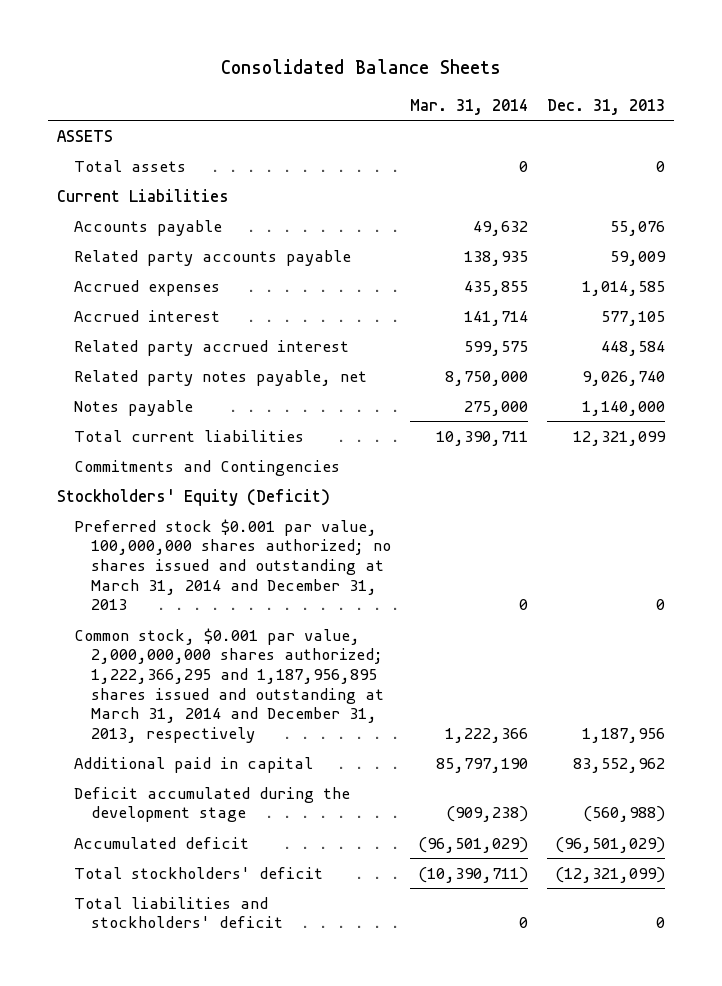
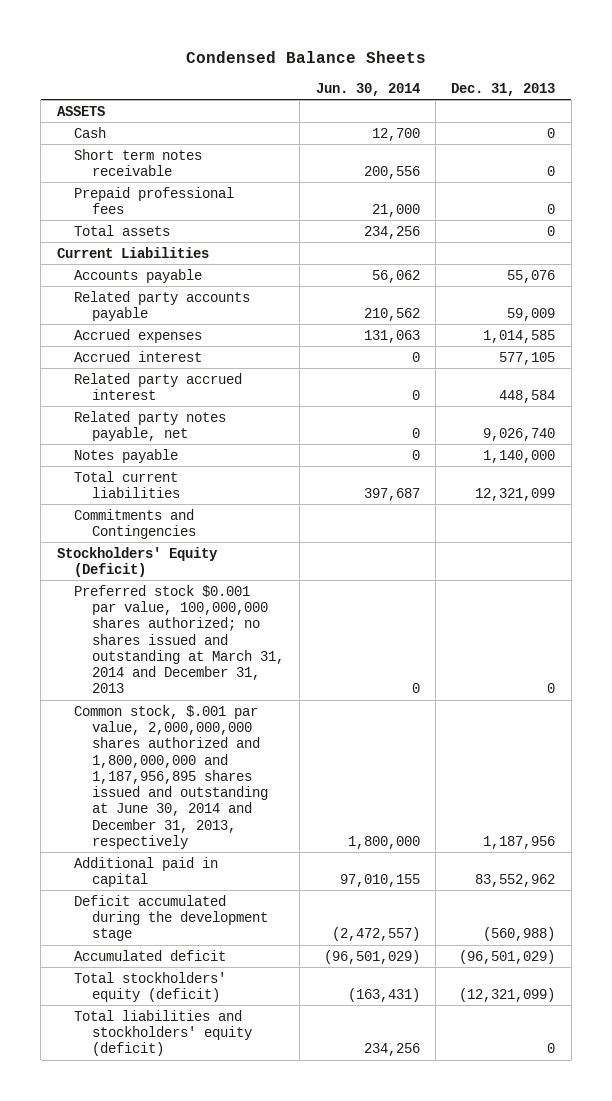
[221,58,502,74] Consolidated Balance Sheets -> [186,50,427,63] Condensed Balance Sheets
[409,98,528,115] Mar. 31, 2014 -> none
none -> [315,82,420,96] Jun. 30, 2014
none -> [74,126,107,138] Cash
none -> [74,148,203,177] Short term notes receivable
none -> [74,186,235,215] Prepaid professional fees
[74,627,385,744] Common stock, $0.001 par value, 2,000,000,000 shares authorized; 1,222,366,295 and 1,187,956,895 shares issued and outstanding at March 31, 2014 and December 31, 2013, respectively -> [74,704,268,849] Common stock, $.001 par value, 2,000,000,000 shares authorized and 1,800,000,000 and 1,187,956,895 shares issued and outstanding at June 30, 2014 and December 31, 2013, respectively
[74,866,324,879] Total stockholders' deficit -> [74,971,227,1003] Total stockholders' equity (deficit)
[74,896,284,929] Total liabilities and stockholders' deficit -> [74,1009,252,1057] Total liabilities and stockholders' equity (deficit)

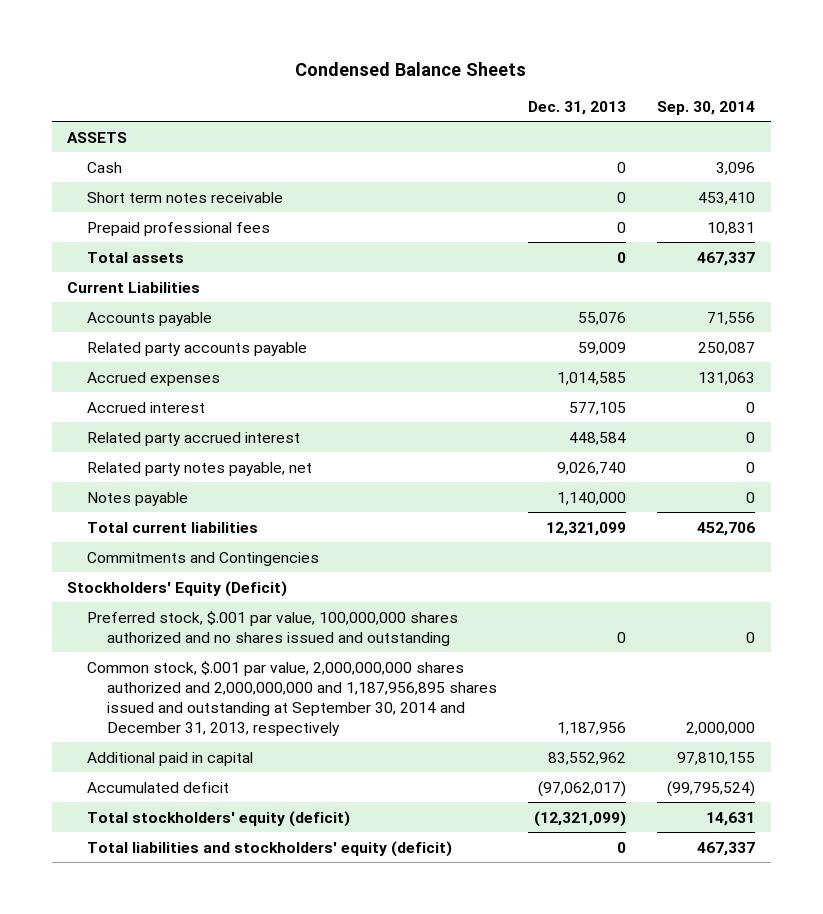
[315,82,420,96] Jun. 30, 2014 -> none
none -> [657,100,756,115] Sep. 30, 2014
[74,584,284,694] Preferred stock $0.001 par value, 100,000,000 shares authorized; no shares issued and outstanding at March 31, 2014 and December 31, 2013 -> [87,610,459,646] Preferred stock, $.001 par value, 100,000,000 shares authorized and no shares issued and outstanding
[74,704,268,849] Common stock, $.001 par value, 2,000,000,000 shares authorized and 1,800,000,000 and 1,187,956,895 shares issued and outstanding at June 30, 2014 and December 31, 2013, respectively -> [87,660,498,736] Common stock, $.001 par value, 2,000,000,000 shares authorized and 2,000,000,000 and 1,187,956,895 shares issued and outstanding at September 30, 2014 and December 31, 2013, respectively
[74,894,268,942] Deficit accumulated during the development stage -> none
[459,949,556,964] (96,501,029) -> [538,780,627,797] (97,062,017)

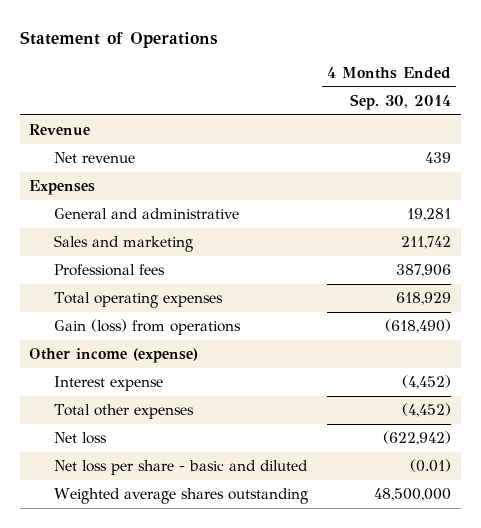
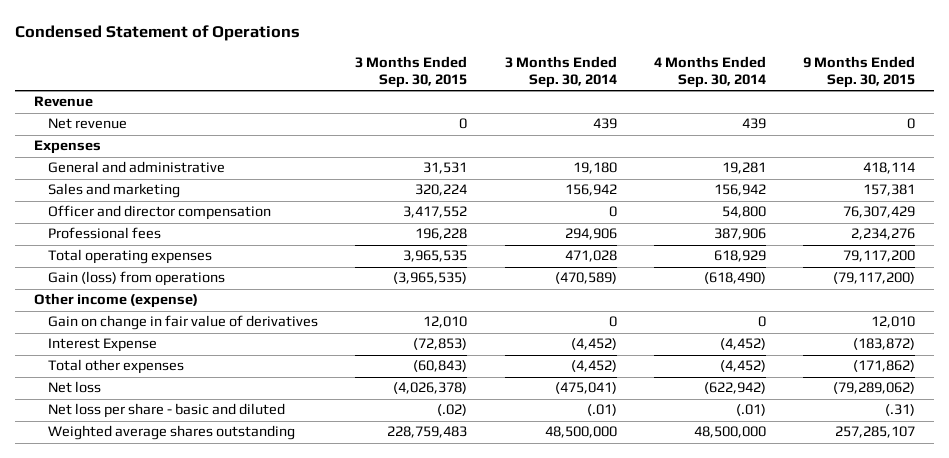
[19,30,218,48] Statement of Operations -> [14,24,300,41] Condensed Statement of Operations
none -> [355,55,468,89] 3 Months Ended Sep. 30, 2015
none -> [504,55,617,89] 3 Months Ended Sep. 30, 2014
none -> [803,55,916,89] 9 Months Ended Sep. 30, 2015
[401,236,452,250] 211,742 -> [713,184,766,197] 156,942
none -> [47,205,271,221] Officer and director compensation
none -> [47,315,318,331] Gain on change in fair value of derivatives
[53,376,163,392] Interest expense -> [47,338,157,353] Interest Expense
[410,459,452,473] (0.01) -> [735,404,766,417] (.01)

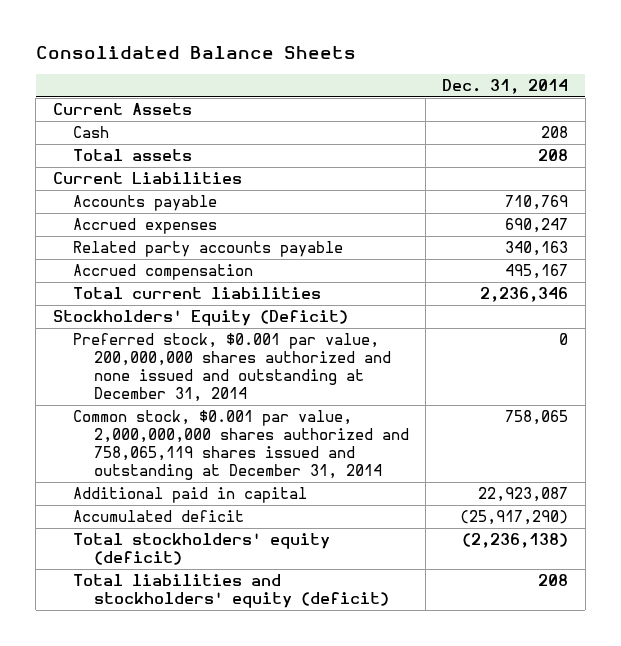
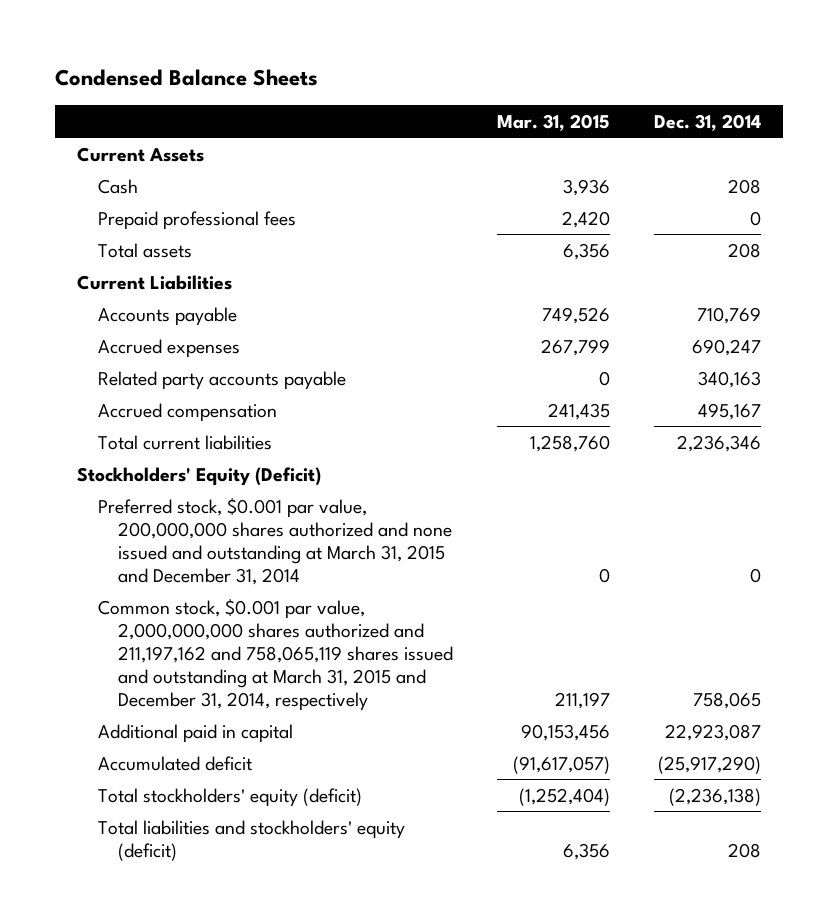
[35,46,356,60] Consolidated Balance Sheets -> [54,69,318,87] Condensed Balance Sheets
none -> [497,113,611,131] Mar. 31, 2015
none -> [97,210,296,230] Prepaid professional fees
[73,333,391,403] Preferred stock, $0.001 par value, 200,000,000 shares authorized and none issued and outstanding at December 31, 2014 -> [97,497,453,585] Preferred stock, $0.001 par value, 200,000,000 shares authorized and none issued and outstanding at March 31, 2015 and December 31, 2014
[73,410,409,481] Common stock, $0.001 par value, 2,000,000,000 shares authorized and 758,065,119 shares issued and outstanding at December 31, 2014 -> [97,598,454,711] Common stock, $0.001 par value, 2,000,000,000 shares authorized and 211,197,162 and 758,065,119 shares issued and outstanding at March 31, 2015 and December 31, 2014, respectively

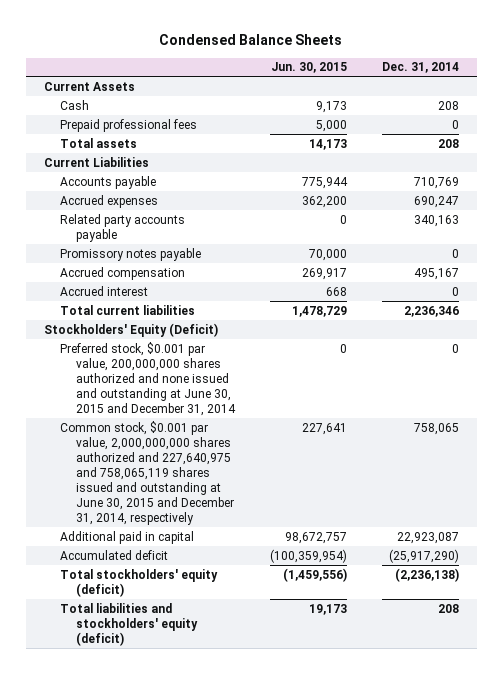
[497,113,611,131] Mar. 31, 2015 -> none
none -> [271,62,348,74] Jun. 30, 2015
none -> [60,247,202,261] Promissory notes payable
none -> [60,285,149,296] Accrued interest
[97,497,453,585] Preferred stock, $0.001 par value, 200,000,000 shares authorized and none issued and outstanding at March 31, 2015 and December 31, 2014 -> [60,341,237,416] Preferred stock, $0.001 par value, 200,000,000 shares authorized and none issued and outstanding at June 30, 2015 and December 31, 2014
[97,598,454,711] Common stock, $0.001 par value, 2,000,000,000 shares authorized and 211,197,162 and 758,065,119 shares issued and outstanding at March 31, 2015 and December 31, 2014, respectively -> [60,420,235,525] Common stock, $0.001 par value, 2,000,000,000 shares authorized and 227,640,975 and 758,065,119 shares issued and outstanding at June 30, 2015 and December 31, 2014, respectively

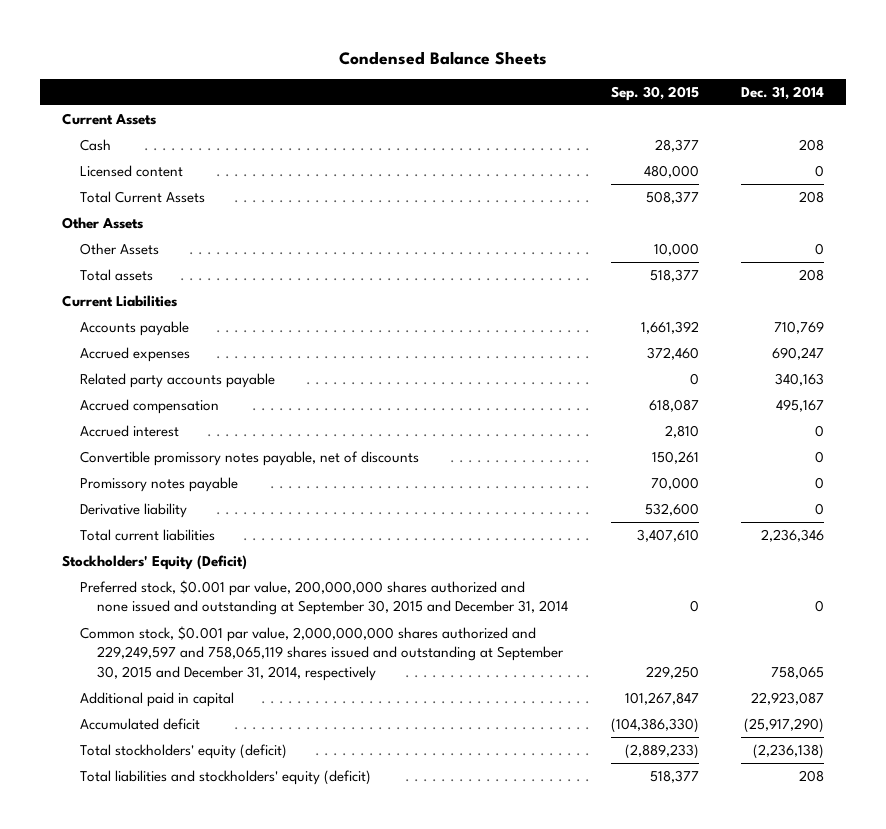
[271,62,348,74] Jun. 30, 2015 -> none
none -> [610,85,699,101] Sep. 30, 2015
[60,118,198,132] Prepaid professional fees -> none
none -> [79,165,183,178] Licensed content
none -> [79,191,205,204] Total Current Assets
none -> [61,217,143,230] Other Assets
none -> [79,243,159,256] Other Assets
none -> [79,451,419,467] Convertible promissory notes payable, net of discounts
[60,247,202,261] Promissory notes payable -> [79,477,238,493] Promissory notes payable
none -> [79,503,187,519] Derivative liability
[60,341,237,416] Preferred stock, $0.001 par value, 200,000,000 shares authorized and none issued and outstanding at June 30, 2015 and December 31, 2014 -> [79,580,569,616] Preferred stock, $0.001 par value, 200,000,000 shares authorized and none issued and outstanding at September 30, 2015 and December 31, 2014
[60,420,235,525] Common stock, $0.001 par value, 2,000,000,000 shares authorized and 227,640,975 and 758,065,119 shares issued and outstanding at June 30, 2015 and December 31, 2014, respectively -> [79,626,565,681] Common stock, $0.001 par value, 2,000,000,000 shares authorized and 229,249,597 and 758,065,119 shares issued and outstanding at September 30, 2015 and December 31, 2014, respectively

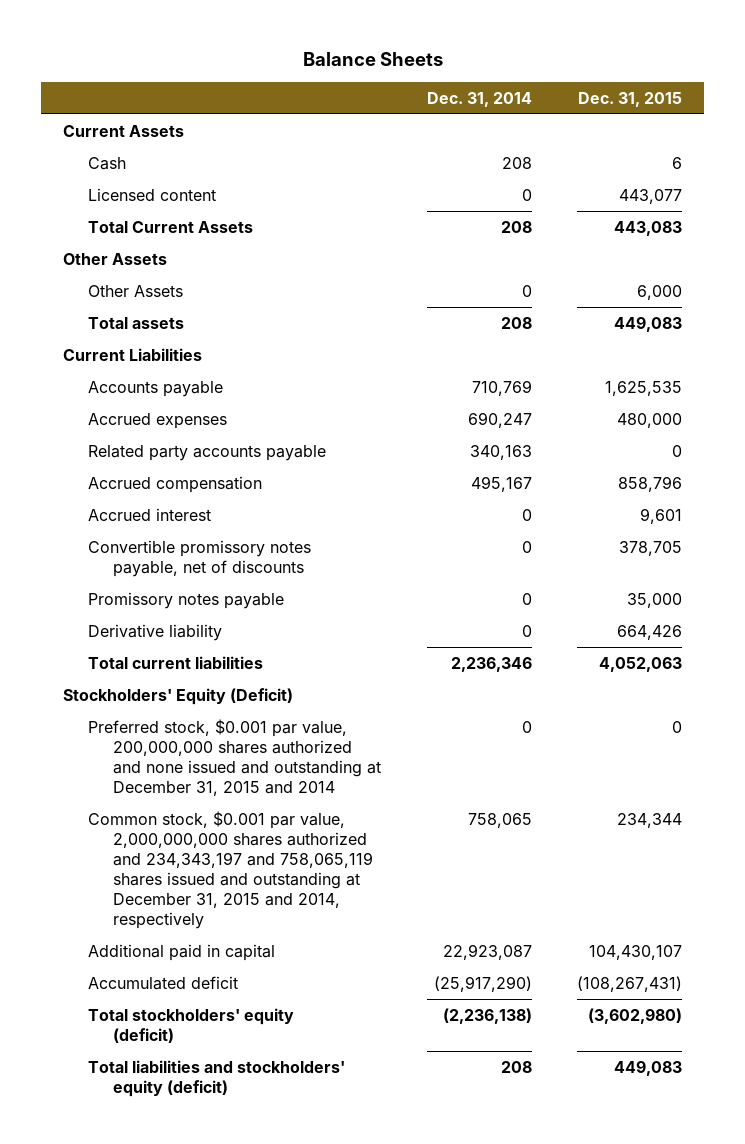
[339,50,548,65] Condensed Balance Sheets -> [302,51,443,66] Balance Sheets
[610,85,699,101] Sep. 30, 2015 -> none
none -> [577,91,682,107] Dec. 31, 2015
[79,580,569,616] Preferred stock, $0.001 par value, 200,000,000 shares authorized and none issued and outstanding at September 30, 2015 and December 31, 2014 -> [88,718,382,796] Preferred stock, $0.001 par value, 200,000,000 shares authorized and none issued and outstanding at December 31, 2015 and 2014
[79,626,565,681] Common stock, $0.001 par value, 2,000,000,000 shares authorized and 229,249,597 and 758,065,119 shares issued and outstanding at September 30, 2015 and December 31, 2014, respectively -> [88,810,374,929] Common stock, $0.001 par value, 2,000,000,000 shares authorized and 234,343,197 and 758,065,119 shares issued and outstanding at December 31, 2015 and 2014, respectively

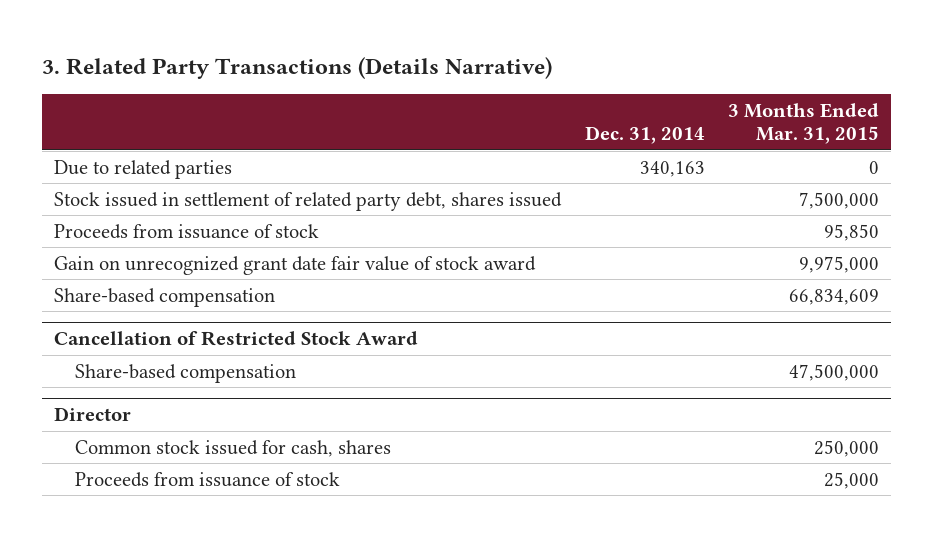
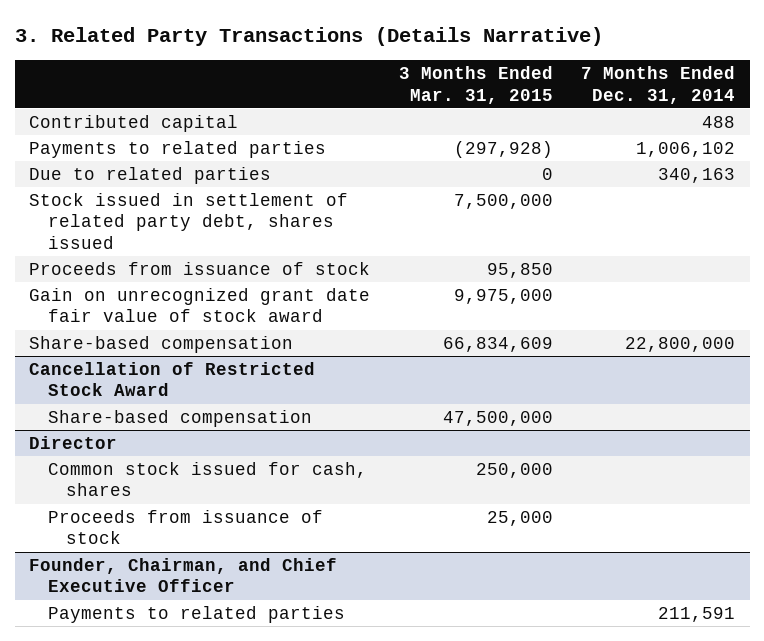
[584,126,705,145] Dec. 31, 2014 -> none
none -> [581,66,736,104] 7 Months Ended Dec. 31, 2014
none -> [29,115,239,133] Contributed capital
none -> [29,141,327,159] Payments to related parties
none -> [29,558,338,593] Founder, Chairman, and Chief Executive Officer
none -> [47,606,345,624] Payments to related parties

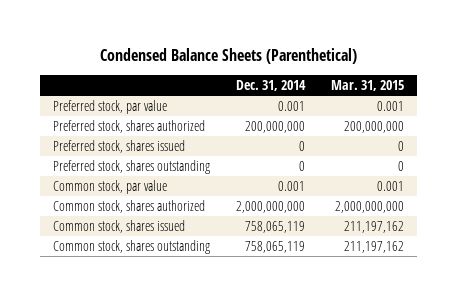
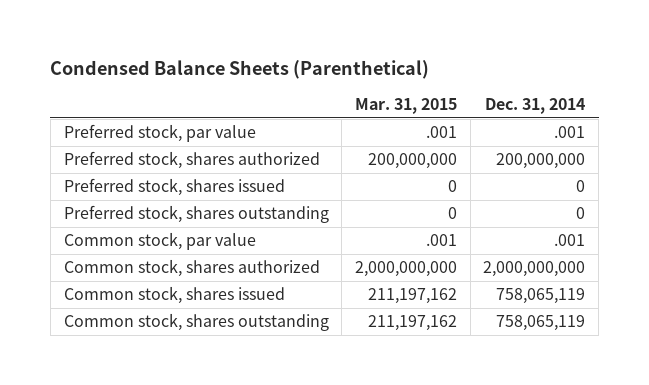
[278,100,306,111] 0.001 -> [554,126,586,139] .001
[377,100,405,111] 0.001 -> [426,126,458,139] .001
[278,180,306,191] 0.001 -> [554,234,586,247] .001
[377,180,405,191] 0.001 -> [426,234,458,247] .001

